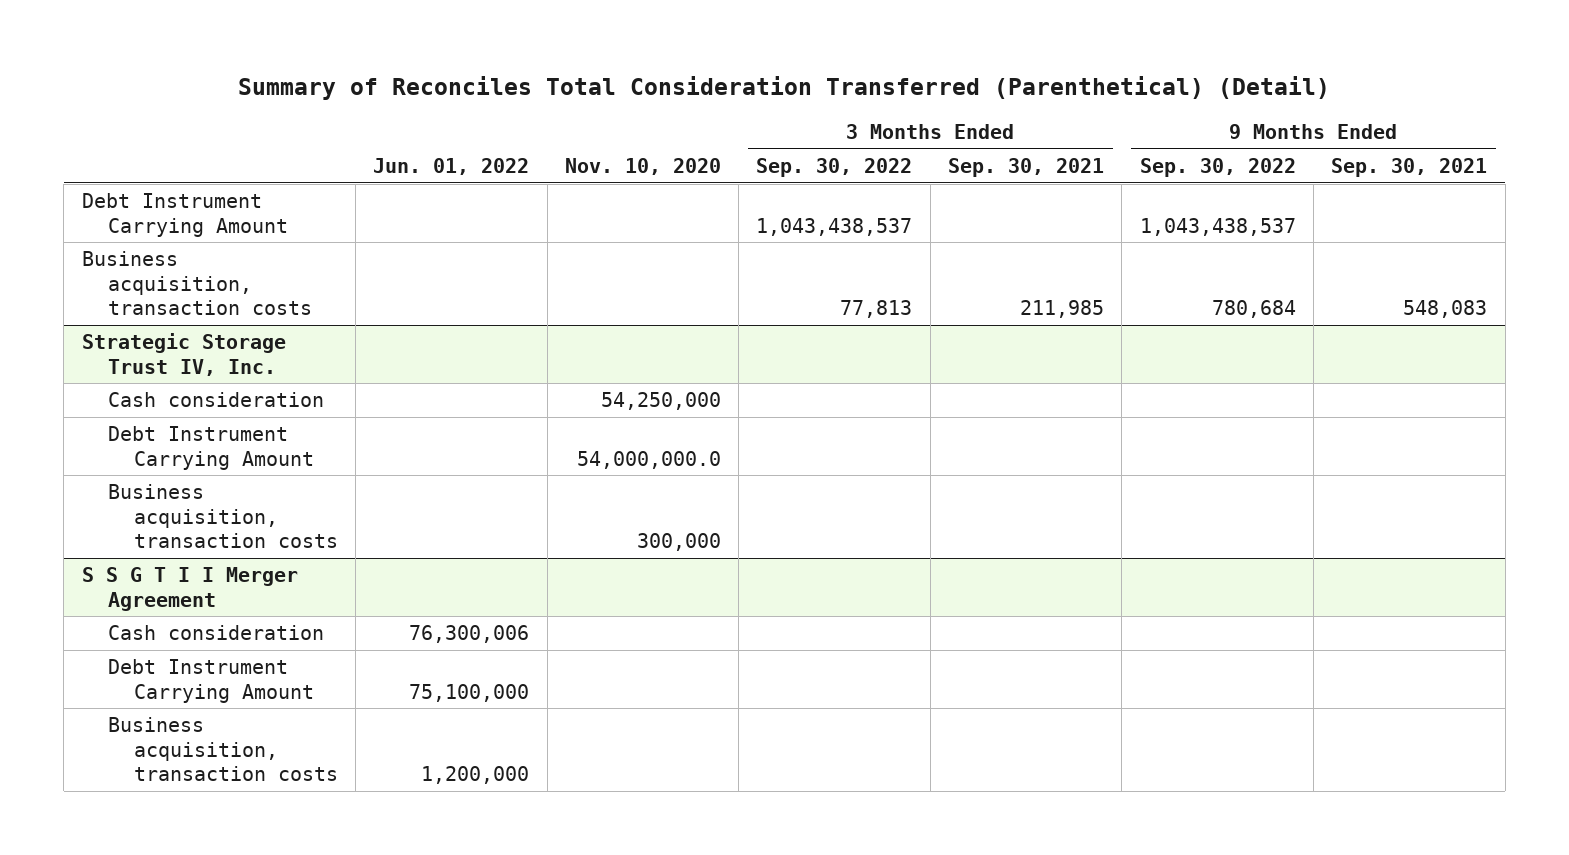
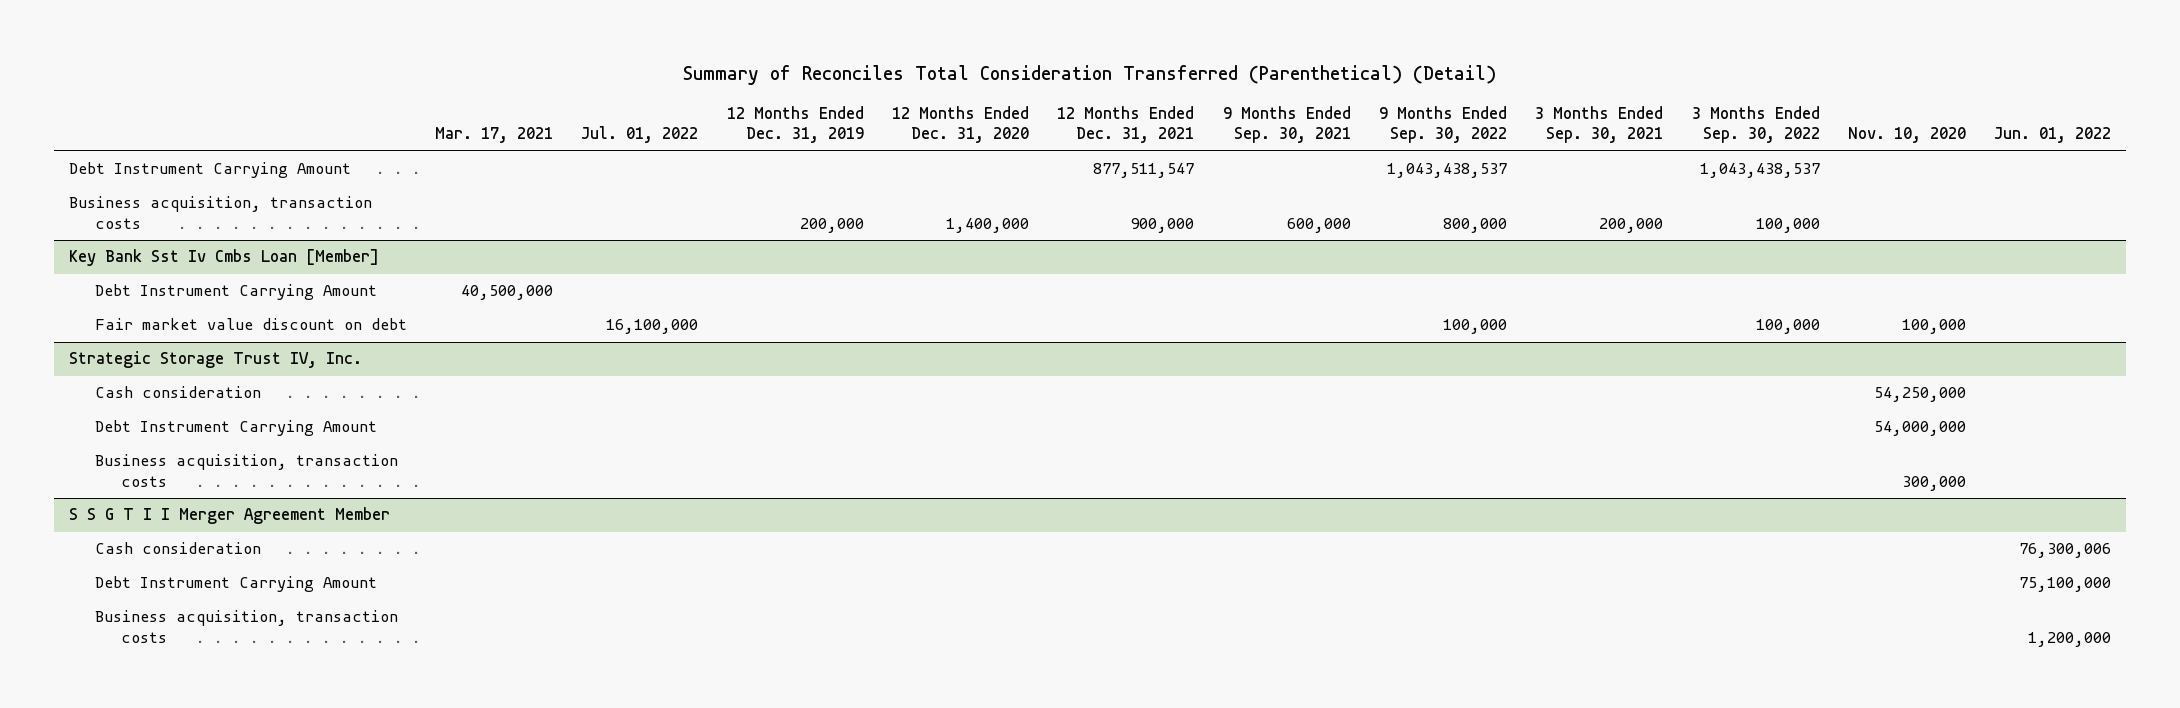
none -> [435,127,554,144] Mar. 17, 2021
none -> [581,126,699,144] Jul. 01, 2022
none -> [726,105,864,144] 12 Months Ended Dec. 31, 2019
none -> [892,105,1030,144] 12 Months Ended Dec. 31, 2020
none -> [1057,105,1195,144] 12 Months Ended Dec. 31, 2021
[840,300,913,319] 77,813 -> [1755,218,1820,234] 100,000
[1020,300,1105,319] 211,985 -> [1599,218,1664,234] 200,000
[1211,300,1296,319] 780,684 -> [1443,218,1508,234] 800,000
[1403,300,1488,319] 548,083 -> [1286,218,1351,234] 600,000
none -> [68,249,379,267] Key Bank Sst Iv Cmbs Loan [Member]
none -> [94,284,377,301] Debt Instrument Carrying Amount
none -> [94,318,407,331] Fair market value discount on debt
[576,450,721,469] 54,000,000.0 -> [1874,421,1967,437] 54,000,000
[81,567,298,611] S S G T I I Merger Agreement -> [68,507,390,525] S S G T I I Merger Agreement Member

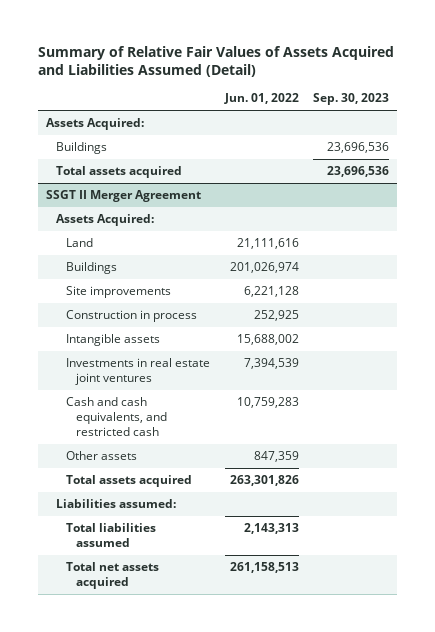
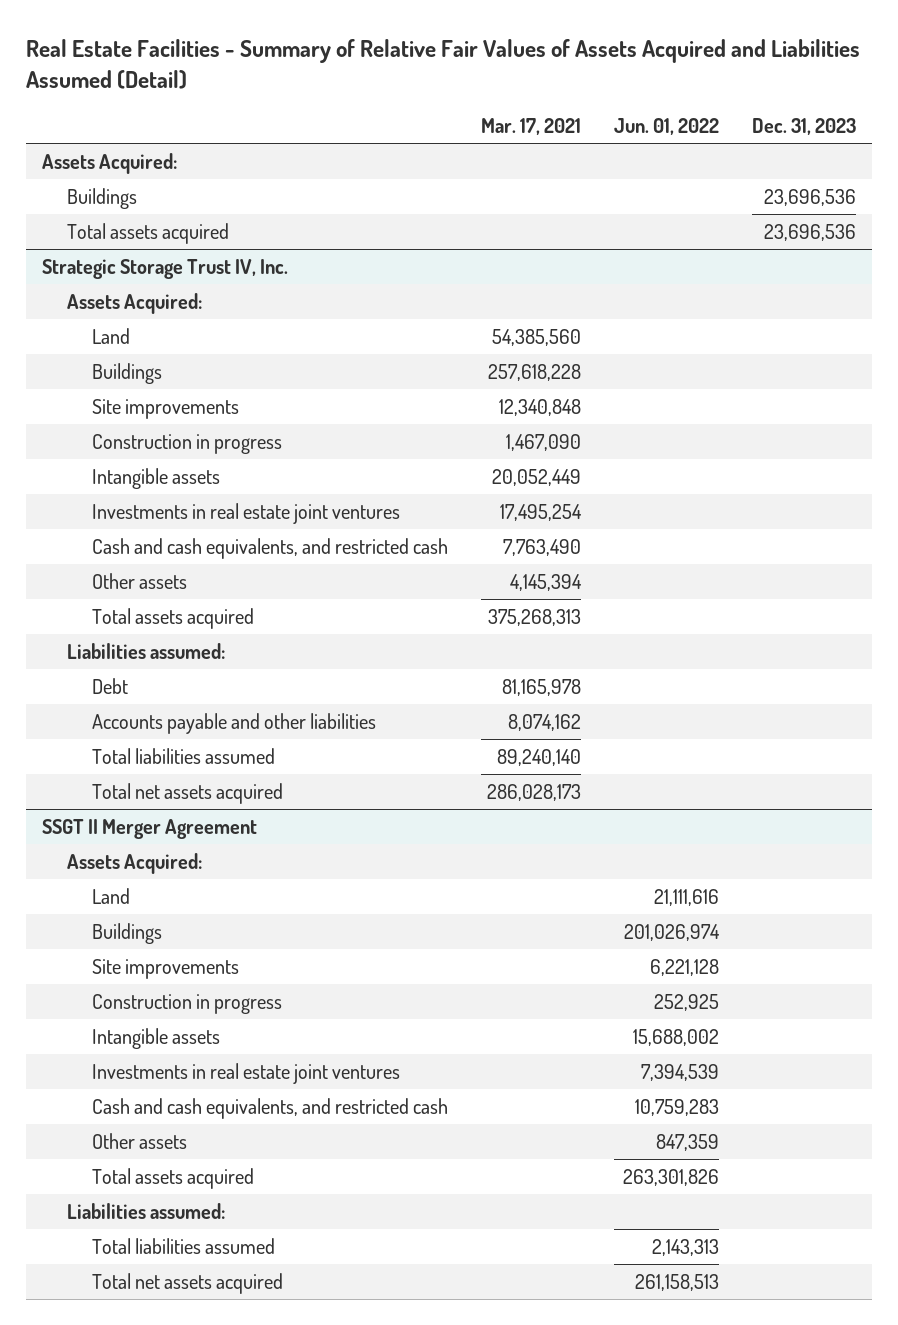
[38,45,395,77] Summary of Relative Fair Values of Assets Acquired and Liabilities Assumed (Detail) -> [26,39,861,90] Real Estate Facilities - Summary of Relative Fair Values of Assets Acquired and Liabilities Assumed (Detail)
[313,93,390,106] Sep. 30, 2023 -> none
none -> [481,118,582,136] Mar. 17, 2021
none -> [751,118,856,136] Dec. 31, 2023
none -> [42,258,289,279] Strategic Storage Trust IV, Inc.
none -> [67,292,203,314] Assets Acquired:
none -> [92,327,131,344] Land
none -> [92,362,163,384] Buildings
none -> [92,398,240,419] Site improvements
none -> [92,433,283,454] Construction in progress
none -> [92,467,221,489] Intangible assets
none -> [92,502,401,524] Investments in real estate joint ventures
none -> [92,537,449,559] Cash and cash equivalents, and restricted cash
none -> [92,572,188,589] Other assets
none -> [92,607,255,629] Total assets acquired
none -> [67,642,226,659] Liabilities assumed:
none -> [92,677,129,694] Debt
none -> [92,712,377,734] Accounts payable and other liabilities
none -> [92,747,276,764] Total liabilities assumed
none -> [92,782,284,804] Total net assets acquired
[66,310,198,323] Construction in process -> [92,993,283,1014] Construction in progress

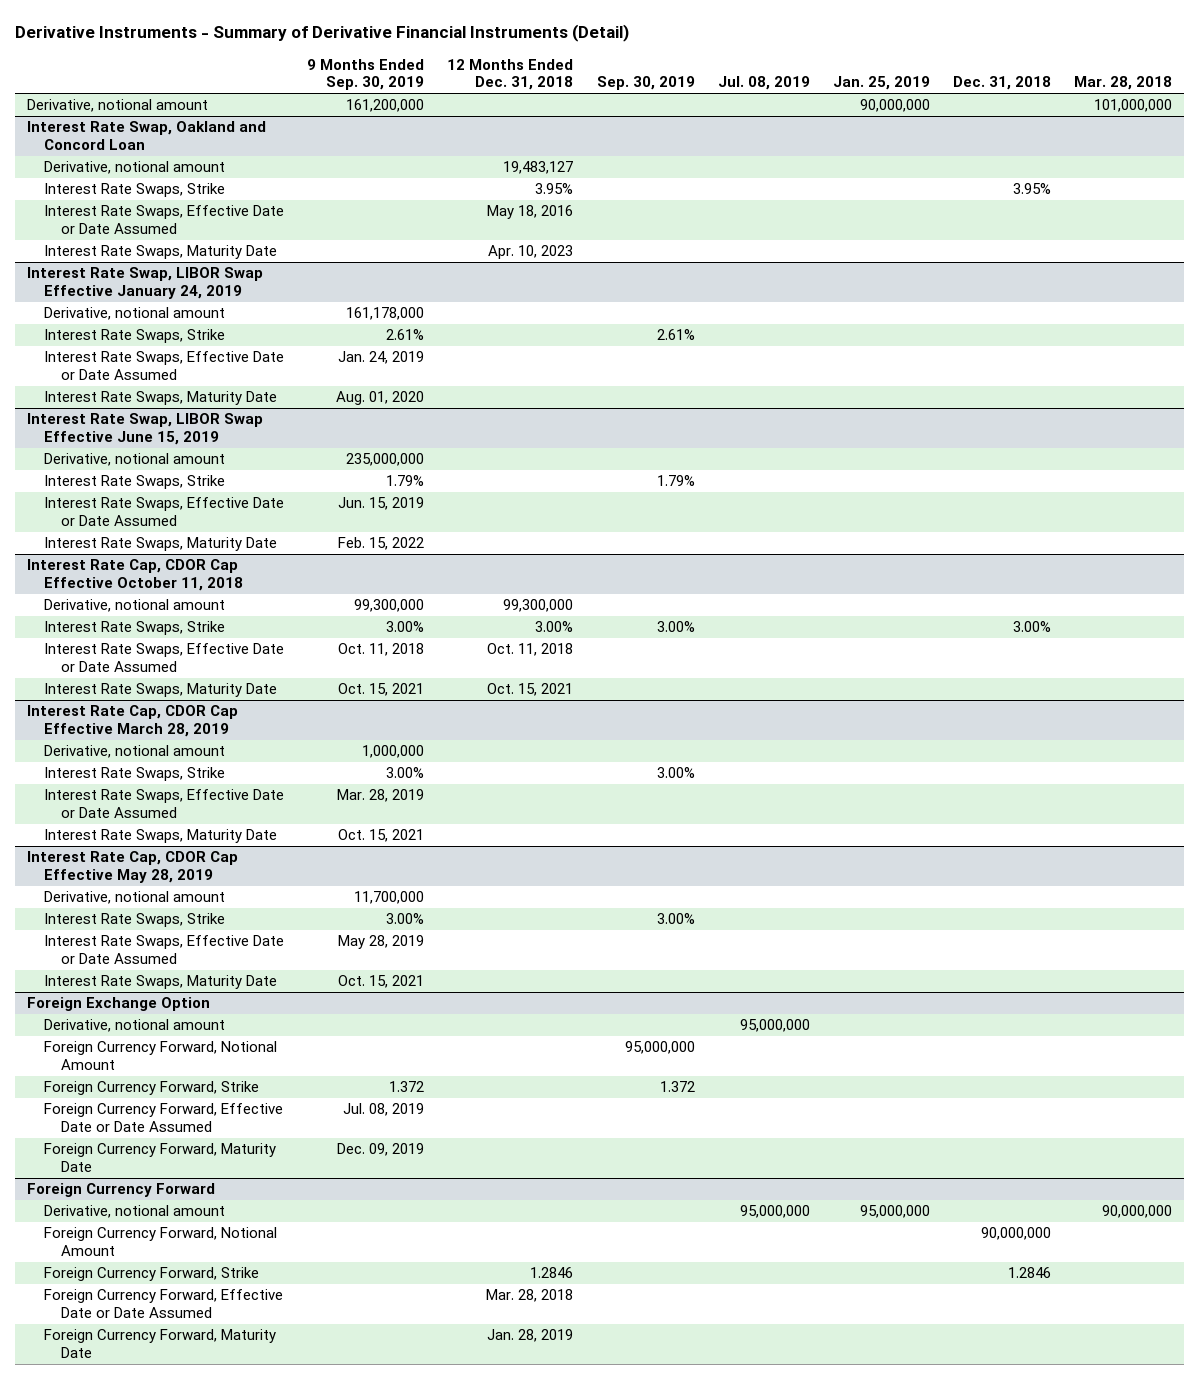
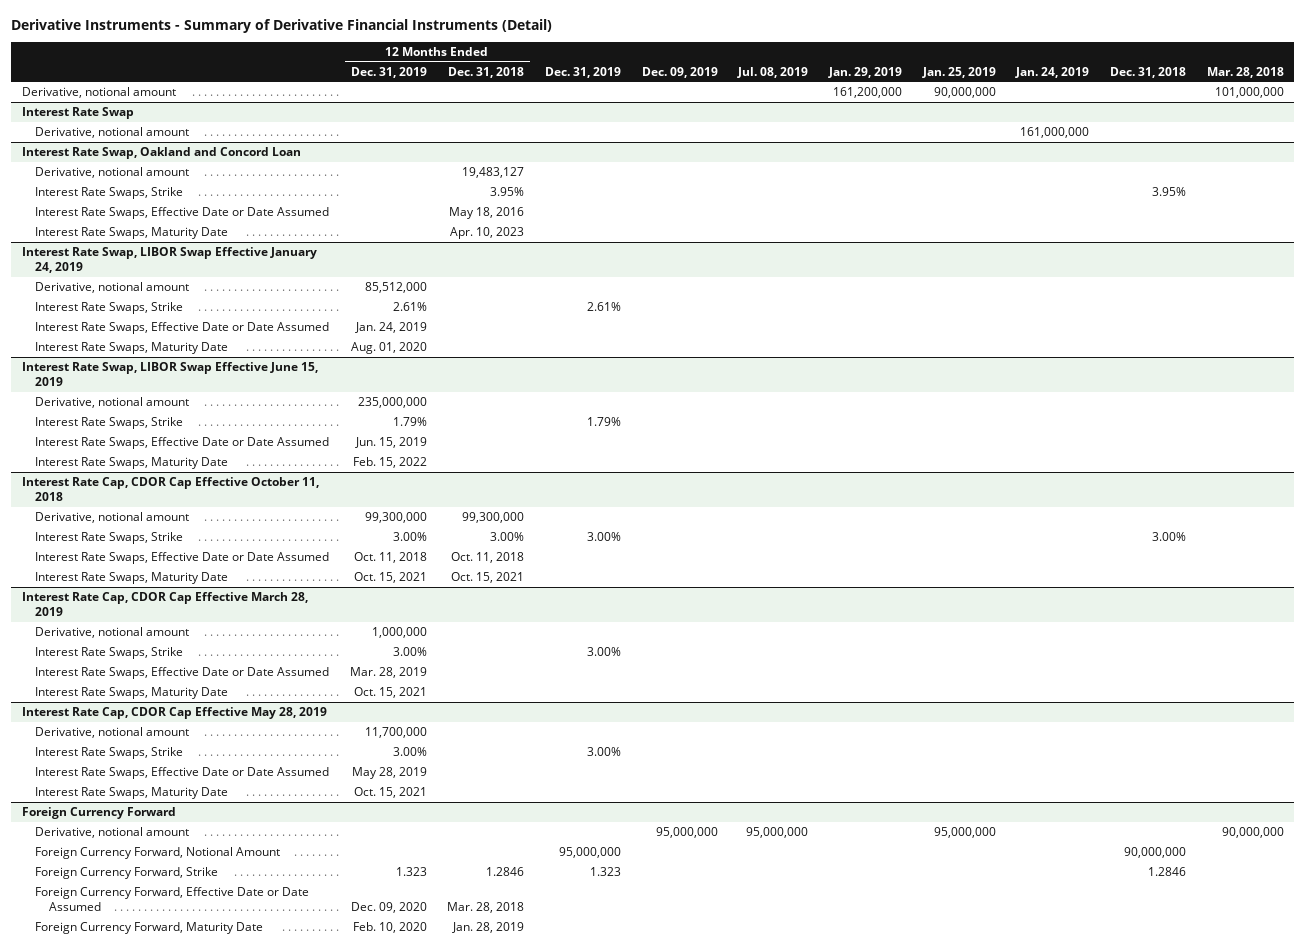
[307,58,425,91] 9 Months Ended Sep. 30, 2019 -> none
[596,76,695,91] Sep. 30, 2019 -> none
none -> [350,66,427,78] Dec. 31, 2019
none -> [544,66,621,78] Dec. 31, 2019
none -> [641,66,718,78] Dec. 09, 2019
none -> [827,66,902,78] Jan. 29, 2019
none -> [1015,66,1090,78] Jan. 24, 2019
none -> [21,107,134,120] Interest Rate Swap
none -> [35,127,190,139] Derivative, notional amount
[26,997,210,1012] Foreign Exchange Option -> none
[44,1019,226,1033] Derivative, notional amount -> none
[44,1041,278,1071] Foreign Currency Forward, Notional Amount -> none
[44,1081,260,1096] Foreign Currency Forward, Strike -> none
[44,1103,284,1133] Foreign Currency Forward, Effective Date or Date Assumed -> none
[44,1143,277,1173] Foreign Currency Forward, Maturity Date -> none

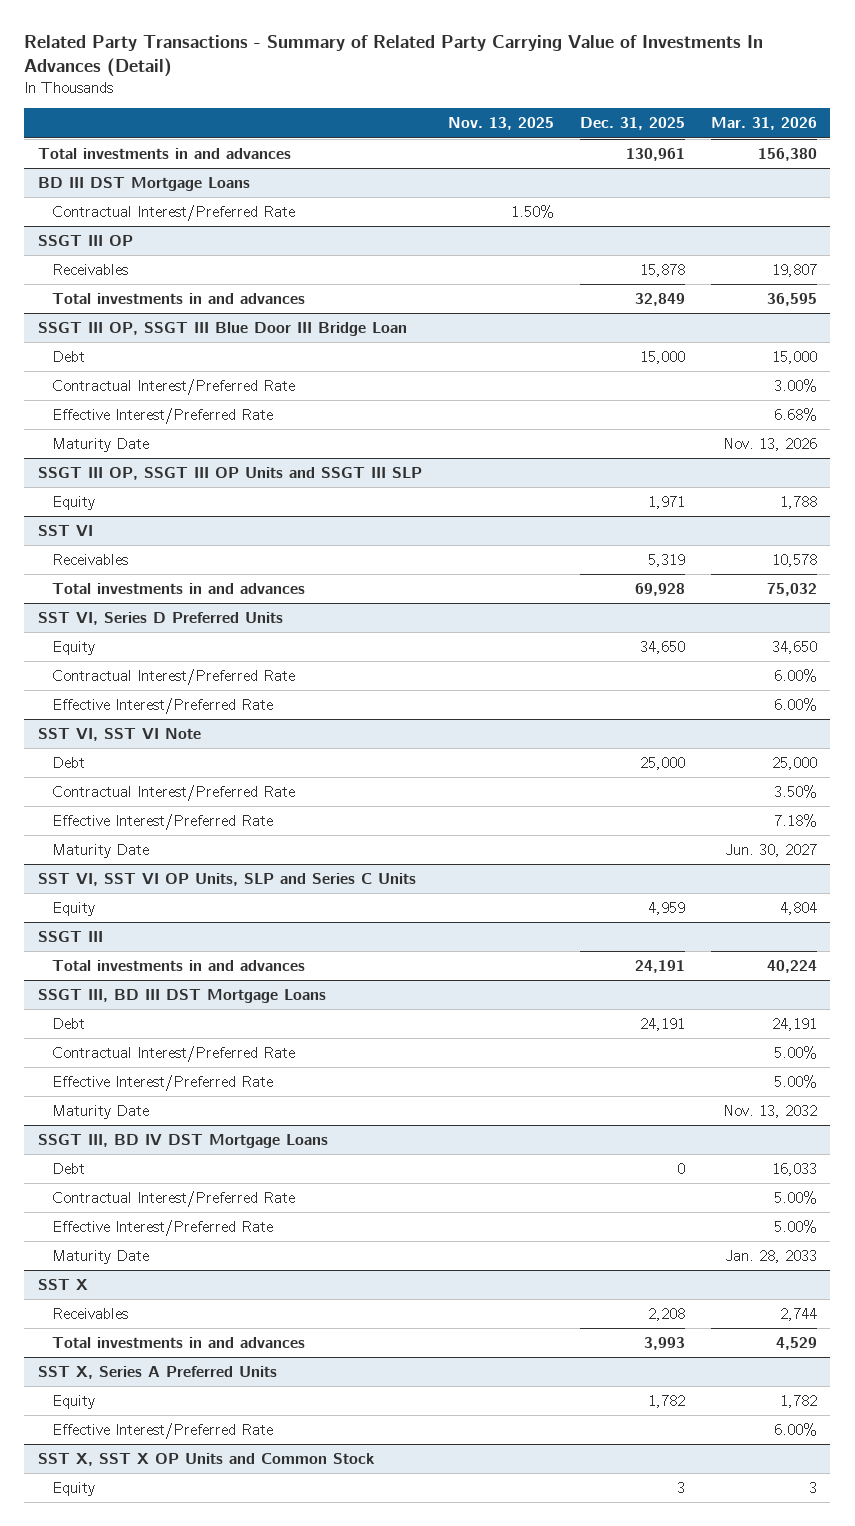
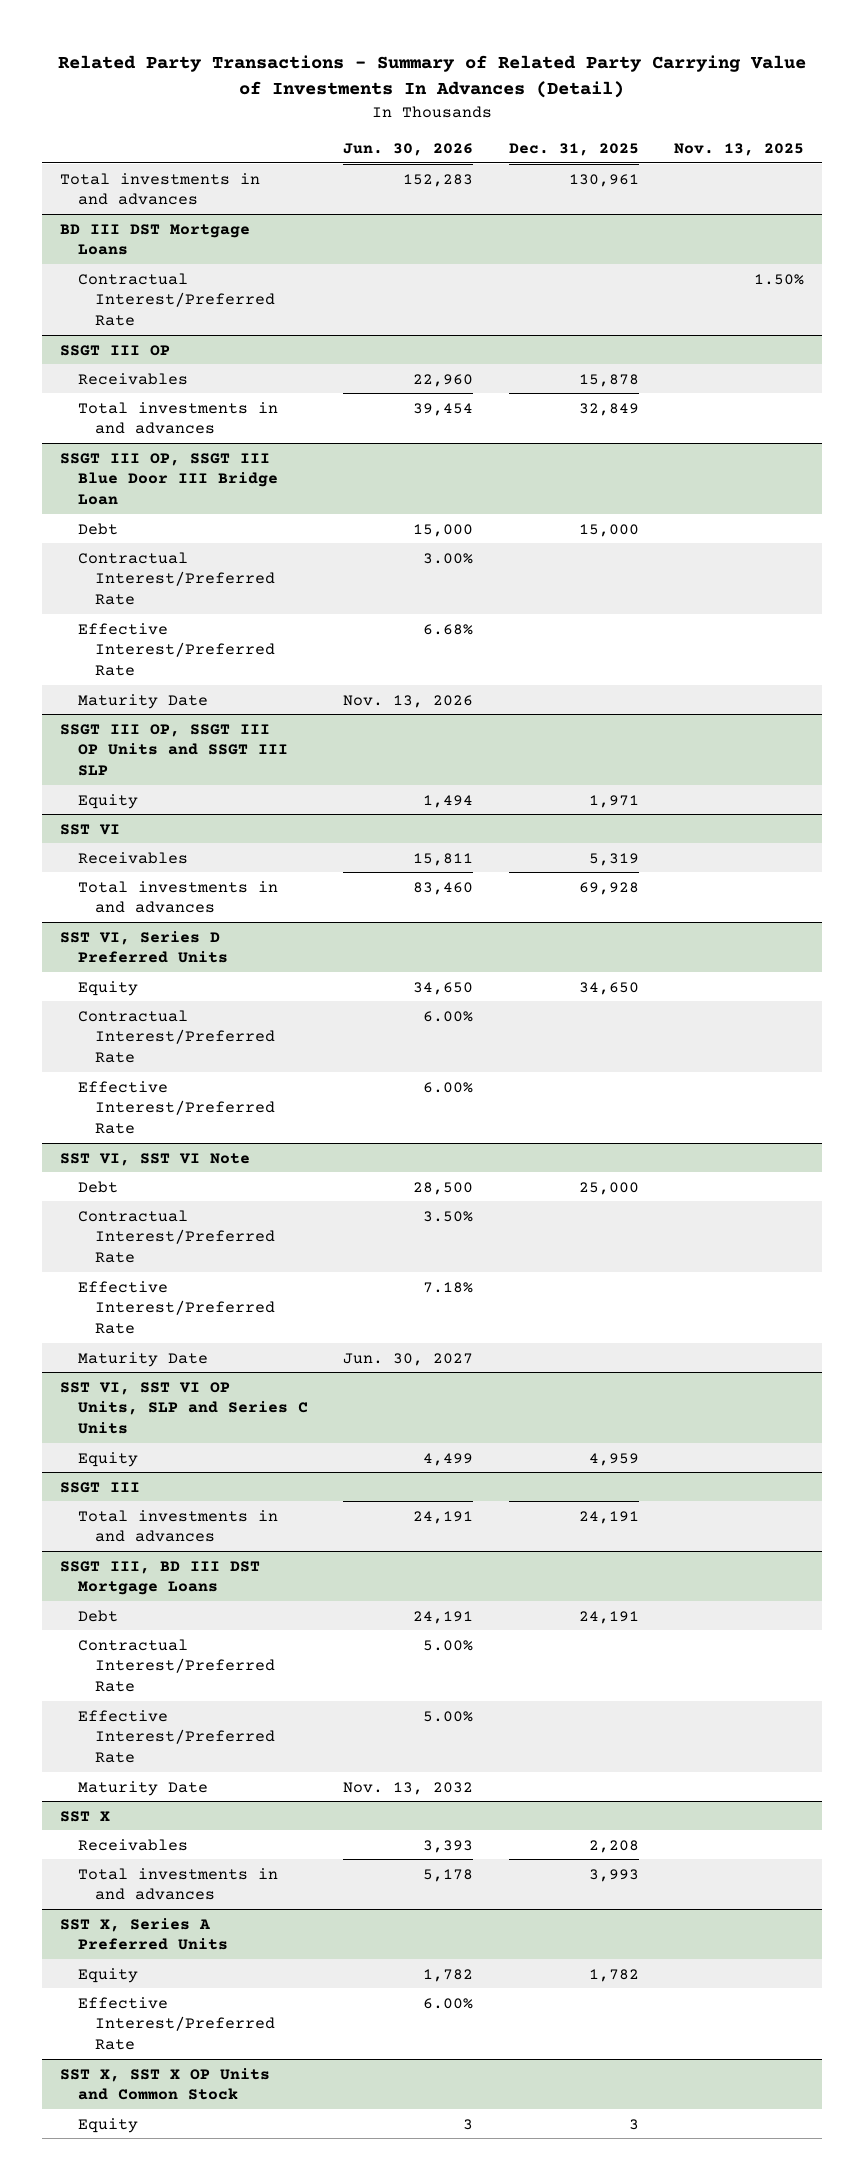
[711,117,818,131] Mar. 31, 2026 -> none
none -> [343,143,474,157] Jun. 30, 2026
[37,1133,328,1148] SSGT III, BD IV DST Mortgage Loans -> none
[51,1162,85,1174] Debt -> none
[51,1190,295,1207] Contractual Interest/Preferred Rate -> none
[51,1219,273,1236] Effective Interest/Preferred Rate -> none
[51,1249,149,1264] Maturity Date -> none

